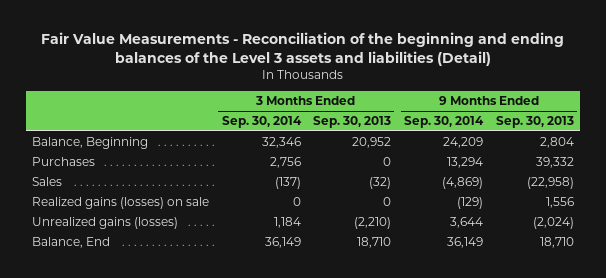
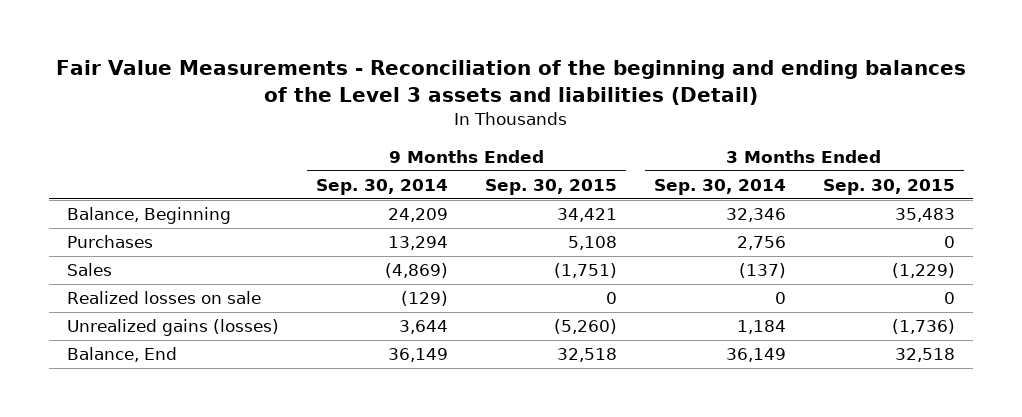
[313,116,392,129] Sep. 30, 2013 -> none
[495,116,574,129] Sep. 30, 2013 -> none
none -> [484,179,617,196] Sep. 30, 2015
none -> [822,179,955,196] Sep. 30, 2015
[31,197,209,210] Realized gains (losses) on sale -> [67,291,262,305] Realized losses on sale

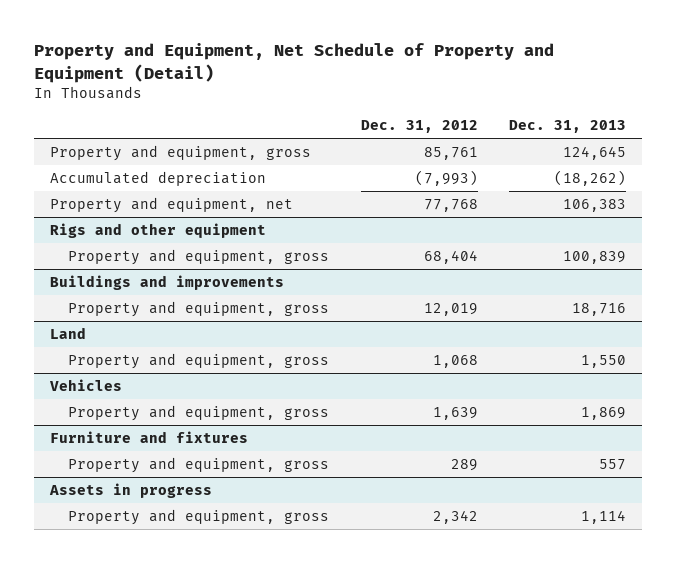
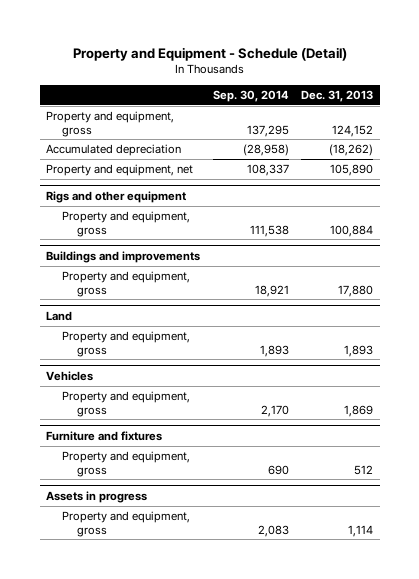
[34,43,555,83] Property and Equipment, Net Schedule of Property and Equipment (Detail) -> [72,46,347,61] Property and Equipment - Schedule (Detail)
[360,120,478,134] Dec. 31, 2012 -> none
none -> [212,89,289,102] Sep. 30, 2014
[563,146,627,161] 124,645 -> [332,124,374,137] 124,152
[563,199,627,213] 106,383 -> [330,164,374,177] 105,890
[563,251,627,265] 100,839 -> [330,224,374,237] 100,884
[572,303,627,317] 18,716 -> [338,284,374,297] 17,880
[581,355,627,369] 1,550 -> [344,344,374,357] 1,893
[599,459,627,471] 557 -> [354,464,374,475] 512

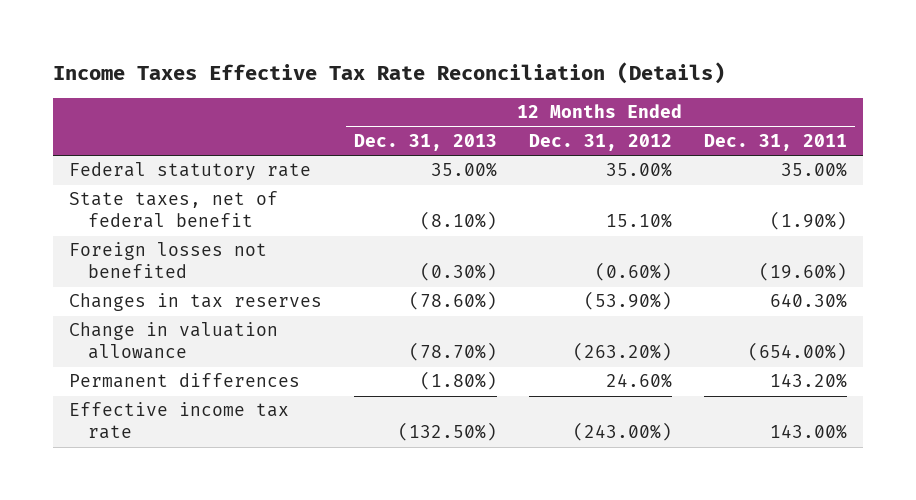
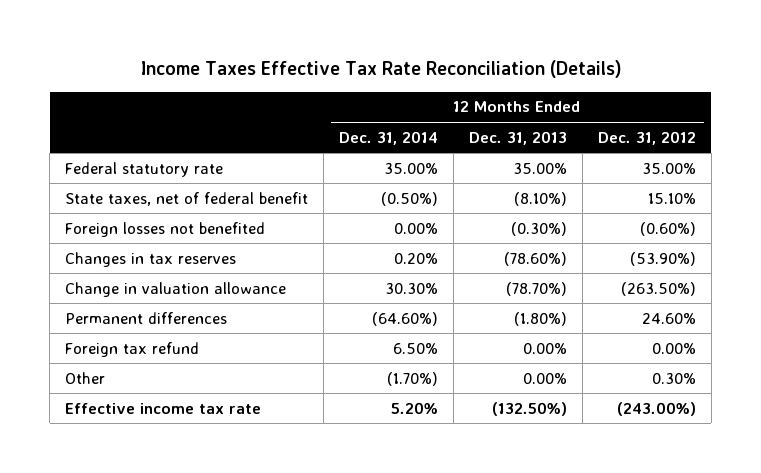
[703,133,847,151] Dec. 31, 2011 -> none
none -> [339,130,439,145] Dec. 31, 2014
[572,342,672,362] (263.20%) -> [620,281,696,296] (263.50%)
none -> [65,341,200,357] Foreign tax refund
none -> [65,371,106,384] Other

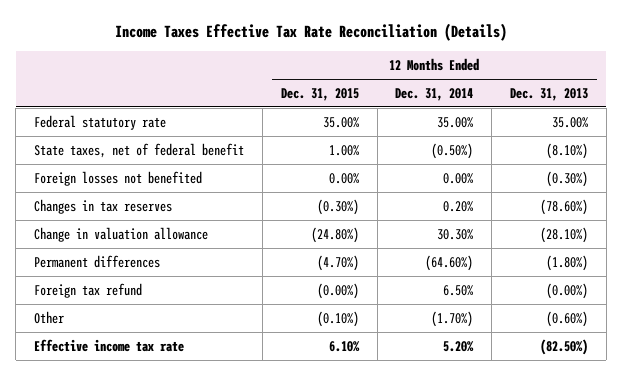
[597,130,696,145] Dec. 31, 2012 -> none
none -> [280,87,359,101] Dec. 31, 2015
[505,281,567,296] (78.70%) -> [540,226,589,243] (28.10%)
[522,342,567,354] 0.00% -> [546,282,589,299] (0.00%)
[522,372,567,384] 0.00% -> [546,310,589,327] (0.60%)
[491,401,567,416] (132.50%) -> [540,338,589,355] (82.50%)

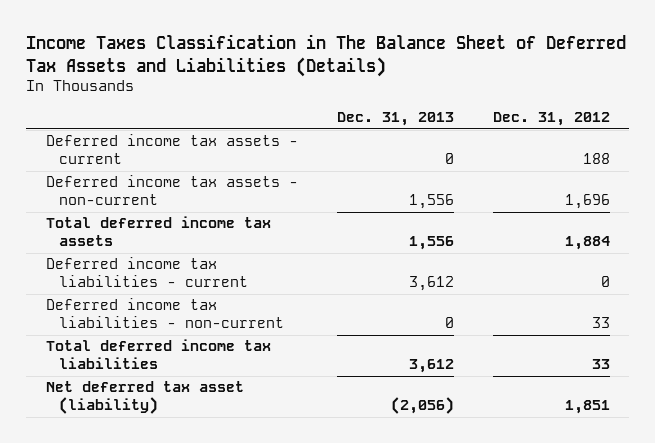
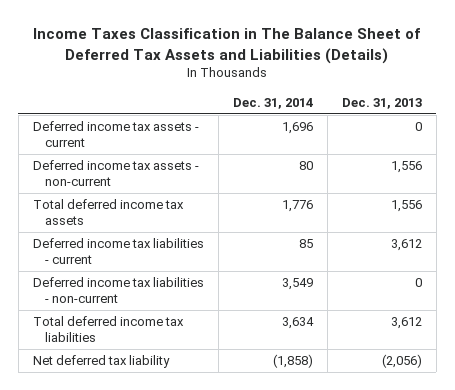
[492,112,610,127] Dec. 31, 2012 -> none
none -> [232,97,313,109] Dec. 31, 2014
[45,381,244,415] Net deferred tax asset (liability) -> [32,355,170,369] Net deferred tax liability

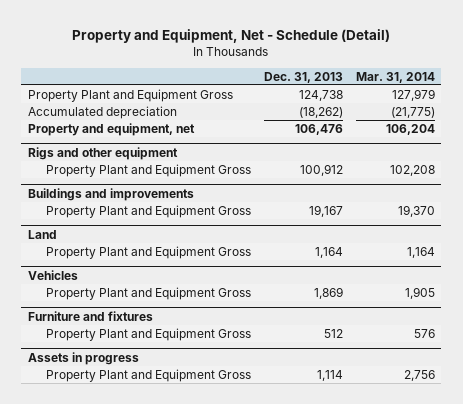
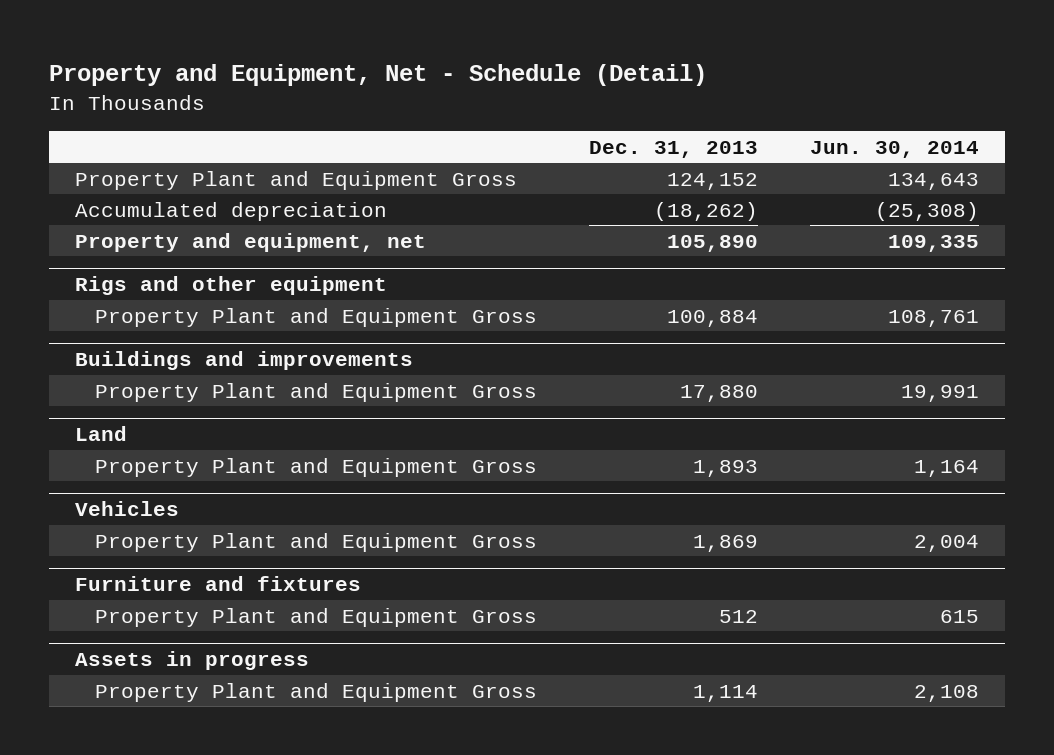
[355,71,435,83] Mar. 31, 2014 -> none
none -> [809,140,979,158] Jun. 30, 2014
[299,90,344,102] 124,738 -> [667,172,759,190] 124,152
[295,124,344,136] 106,476 -> [667,234,759,252] 105,890
[300,164,344,177] 100,912 -> [667,309,759,327] 100,884
[309,205,344,218] 19,167 -> [680,384,759,402] 17,880
[315,247,344,259] 1,164 -> [693,459,759,477] 1,893

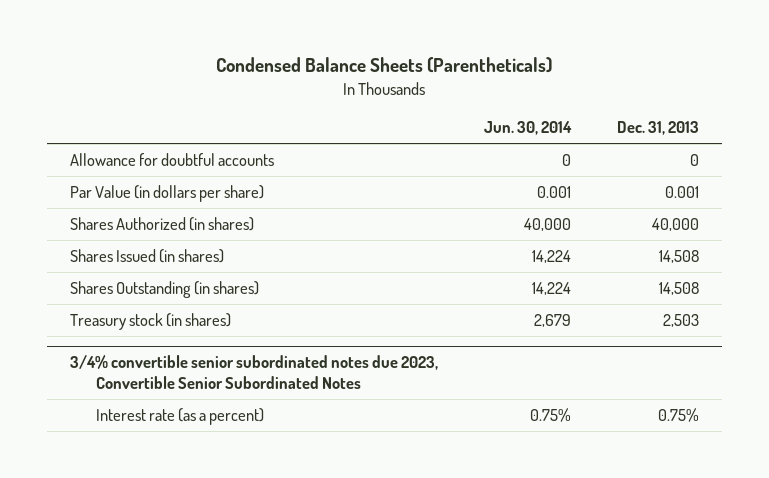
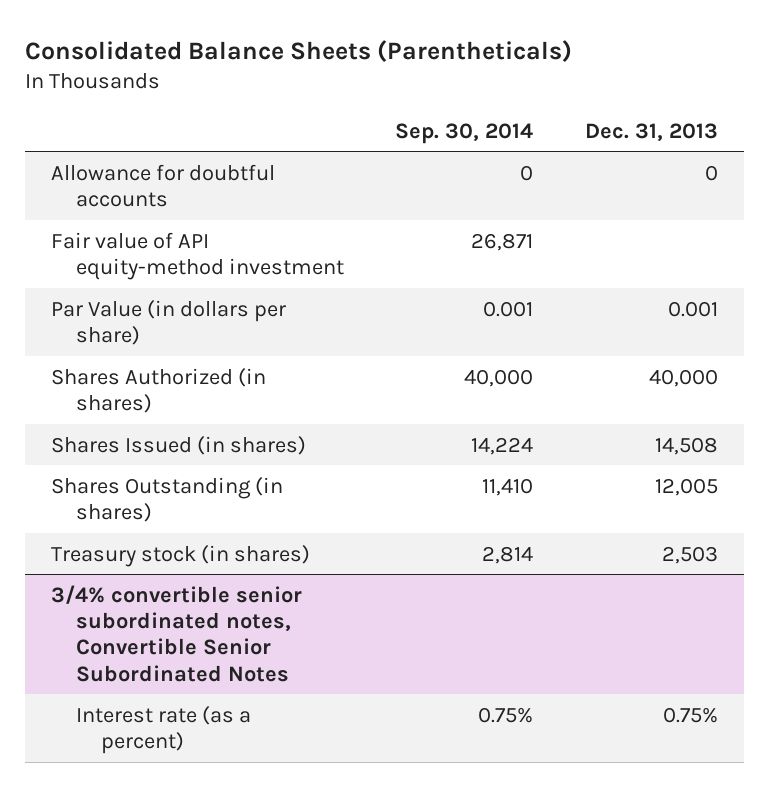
[216,57,553,74] Condensed Balance Sheets (Parentheticals) -> [24,39,572,62] Consolidated Balance Sheets (Parentheticals)
[483,121,572,136] Jun. 30, 2014 -> none
none -> [395,122,534,144] Sep. 30, 2014
none -> [50,231,344,280] Fair value of API equity-method investment
[658,282,699,296] 14,508 -> [654,477,718,496] 12,005
[69,355,438,390] 3/4% convertible senior subordinated notes due 2023, Convertible Senior Subordinated Notes -> [50,584,302,682] 3/4% convertible senior subordinated notes, Convertible Senior Subordinated Notes

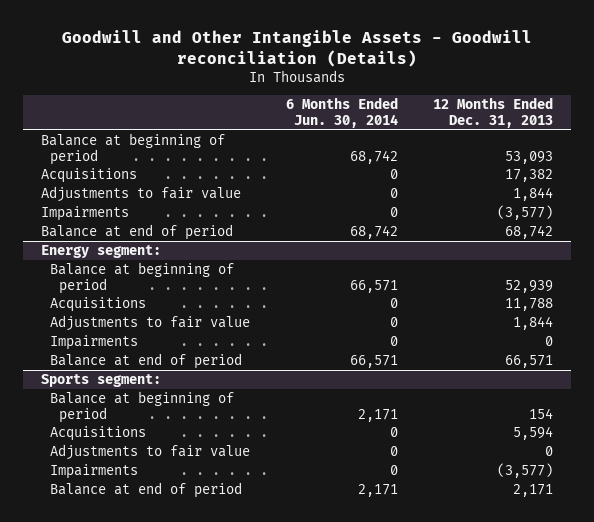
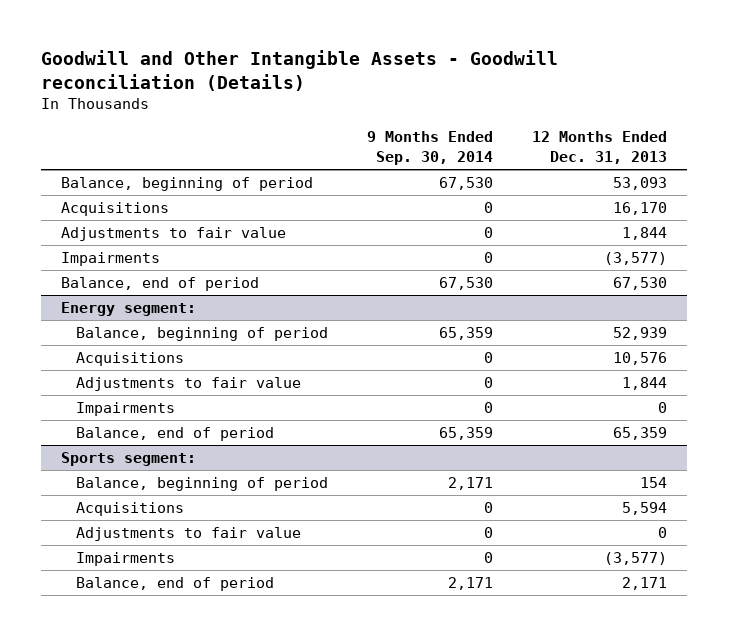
[285,97,398,128] 6 Months Ended Jun. 30, 2014 -> none
none -> [367,131,494,165] 9 Months Ended Sep. 30, 2014
[40,133,225,165] Balance at beginning of period -> [61,177,314,192] Balance, beginning of period
[505,169,554,183] 17,382 -> [613,202,668,216] 16,170
[40,224,233,241] Balance at end of period -> [61,277,260,292] Balance, end of period
[505,225,554,240] 68,742 -> [613,277,668,291] 67,530
[50,262,235,294] Balance at beginning of period -> [75,327,328,342] Balance, beginning of period
[505,298,554,312] 11,788 -> [613,352,668,366] 10,576
[50,353,243,370] Balance at end of period -> [75,427,274,442] Balance, end of period
[505,355,554,369] 66,571 -> [613,427,668,441] 65,359
[50,391,235,423] Balance at beginning of period -> [75,477,328,492] Balance, beginning of period
[50,482,243,499] Balance at end of period -> [75,577,274,592] Balance, end of period

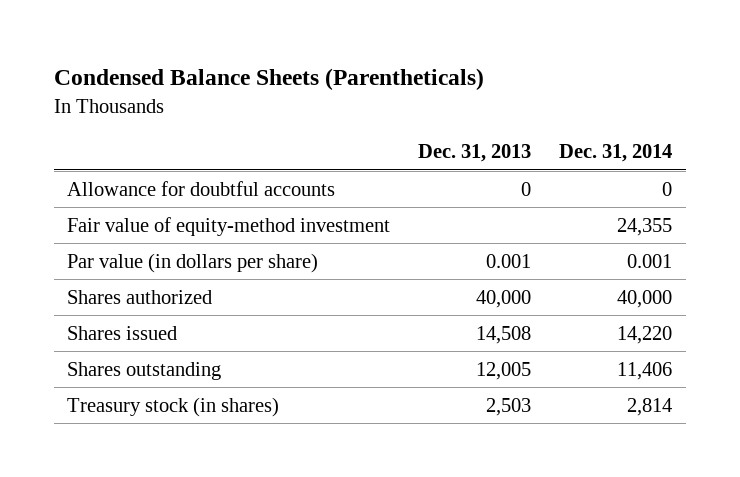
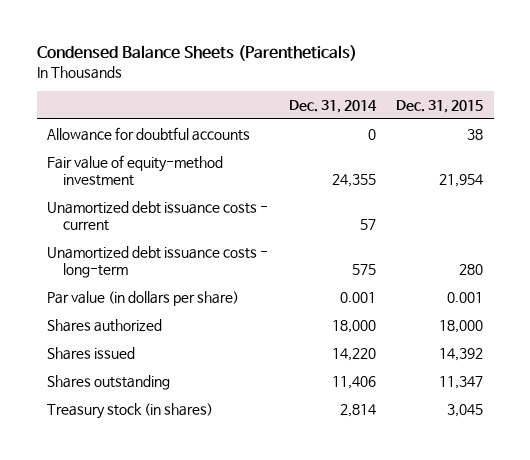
[418,144,532,163] Dec. 31, 2013 -> none
none -> [396,99,484,113] Dec. 31, 2015
none -> [46,200,268,231] Unamortized debt issuance costs - current
none -> [46,245,268,278] Unamortized debt issuance costs - long-term
[617,289,673,308] 40,000 -> [331,319,376,333] 18,000

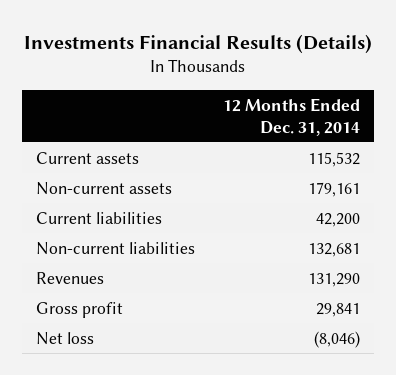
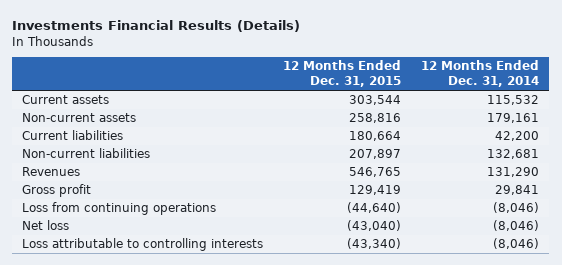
none -> [283,60,402,87] 12 Months Ended Dec. 31, 2015
none -> [22,202,217,216] Loss from continuing operations
none -> [22,238,264,252] Loss attributable to controlling interests

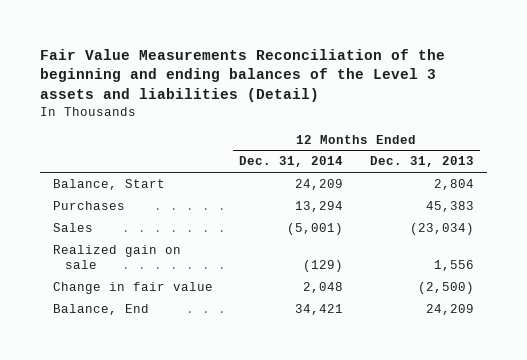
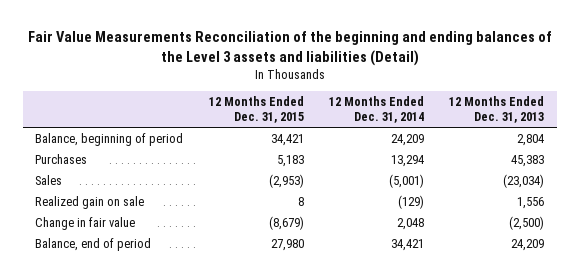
none -> [208,96,304,124] 12 Months Ended Dec. 31, 2015
[53,179,166,191] Balance, Start -> [35,132,184,146] Balance, beginning of period
[53,304,150,316] Balance, End -> [35,237,152,251] Balance, end of period

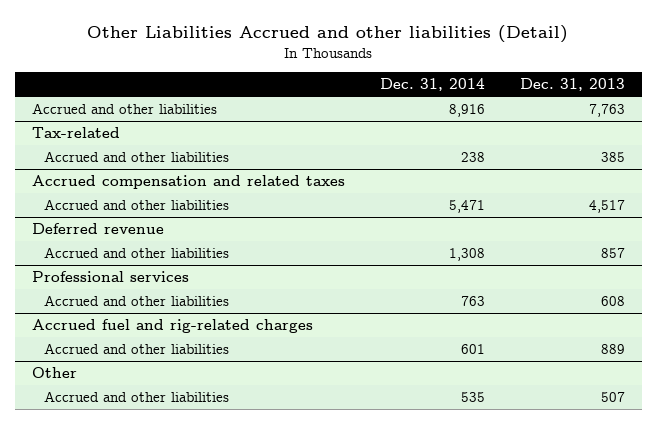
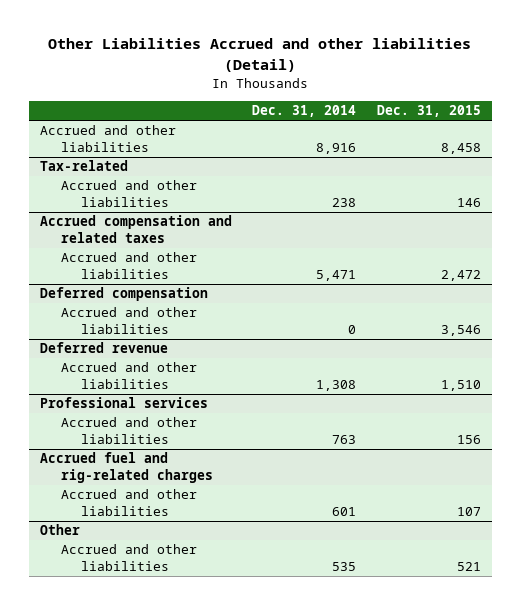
[519,78,625,92] Dec. 31, 2013 -> none
none -> [377,105,482,118] Dec. 31, 2015
none -> [39,287,208,302] Deferred compensation
none -> [60,307,197,334] Accrued and other liabilities

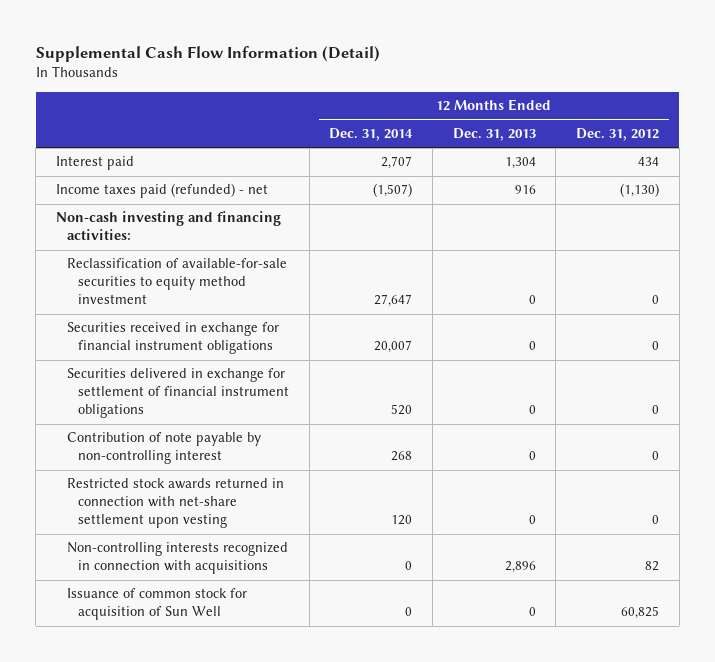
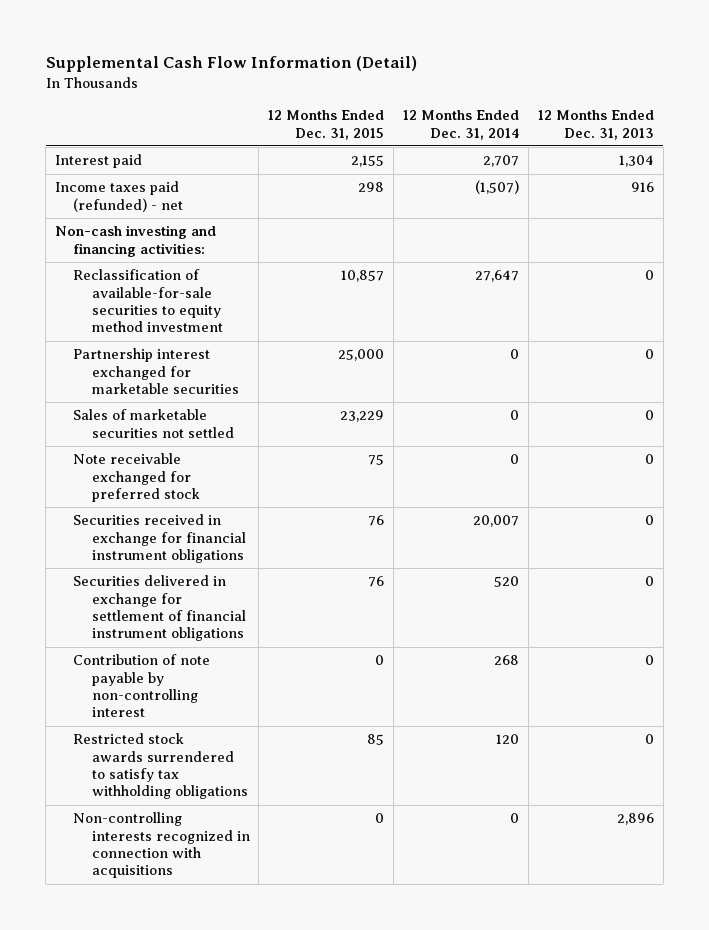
[575,127,659,141] Dec. 31, 2012 -> none
none -> [268,110,385,140] 12 Months Ended Dec. 31, 2015
none -> [73,348,239,394] Partnership interest exchanged for marketable securities
none -> [73,409,234,438] Sales of marketable securities not settled
none -> [73,453,200,502] Note receivable exchanged for preferred stock
[66,478,284,529] Restricted stock awards returned in connection with net-share settlement upon vesting -> [73,733,248,800] Restricted stock awards surrendered to satisfy tax withholding obligations
[66,588,247,621] Issuance of common stock for acquisition of Sun Well -> none

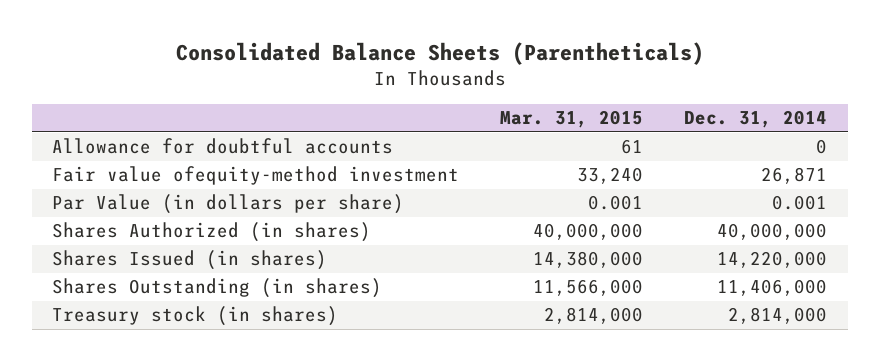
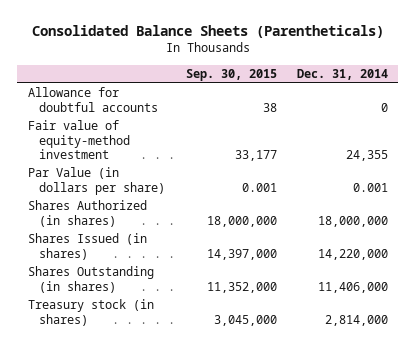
[500,110,644,129] Mar. 31, 2015 -> none
none -> [185,68,277,81] Sep. 30, 2015
[52,166,460,186] Fair value ofequity-method investment -> [27,120,131,160] Fair value of equity-method investment
[761,167,828,185] 26,871 -> [346,150,389,162] 24,355
[717,223,828,241] 40,000,000 -> [318,215,389,227] 18,000,000

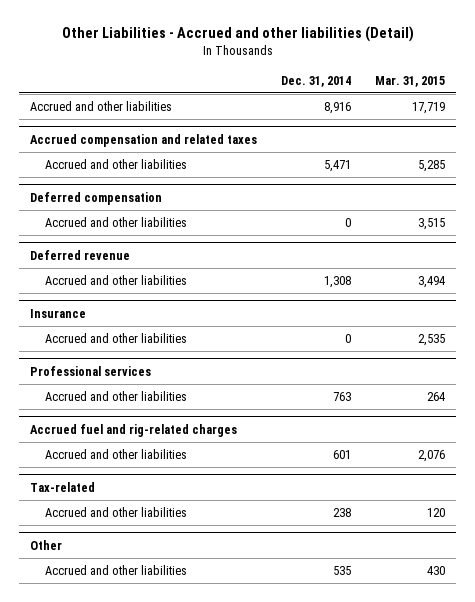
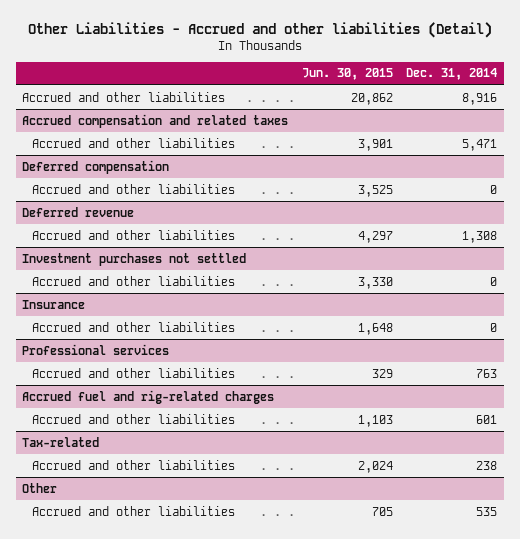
[374,75,445,87] Mar. 31, 2015 -> none
none -> [301,68,393,81] Jun. 30, 2015
none -> [22,252,247,266] Investment purchases not settled
none -> [32,275,236,286] Accrued and other liabilities

